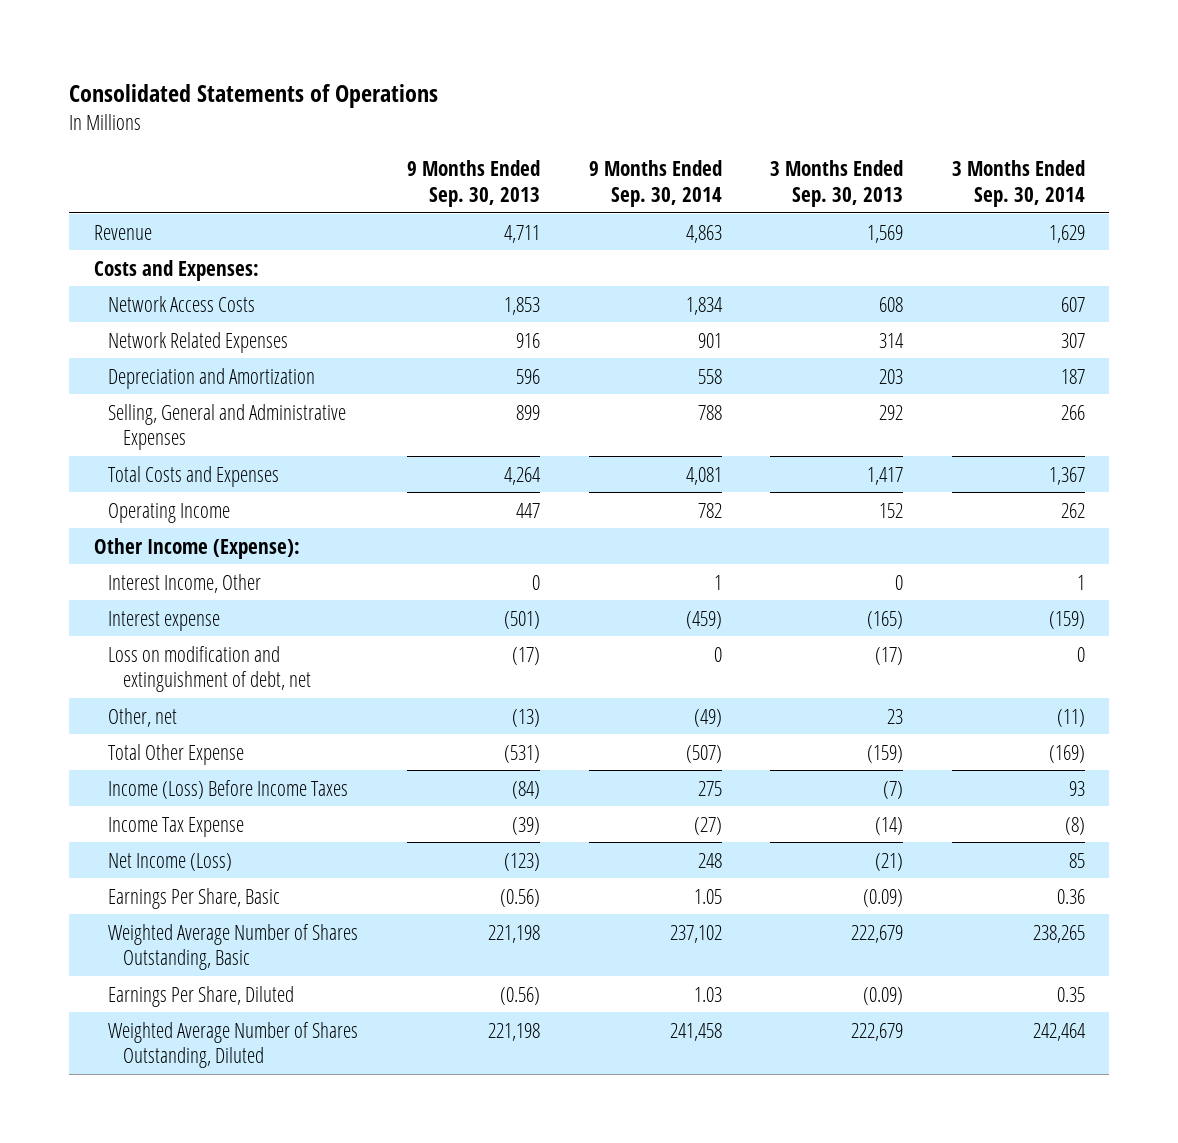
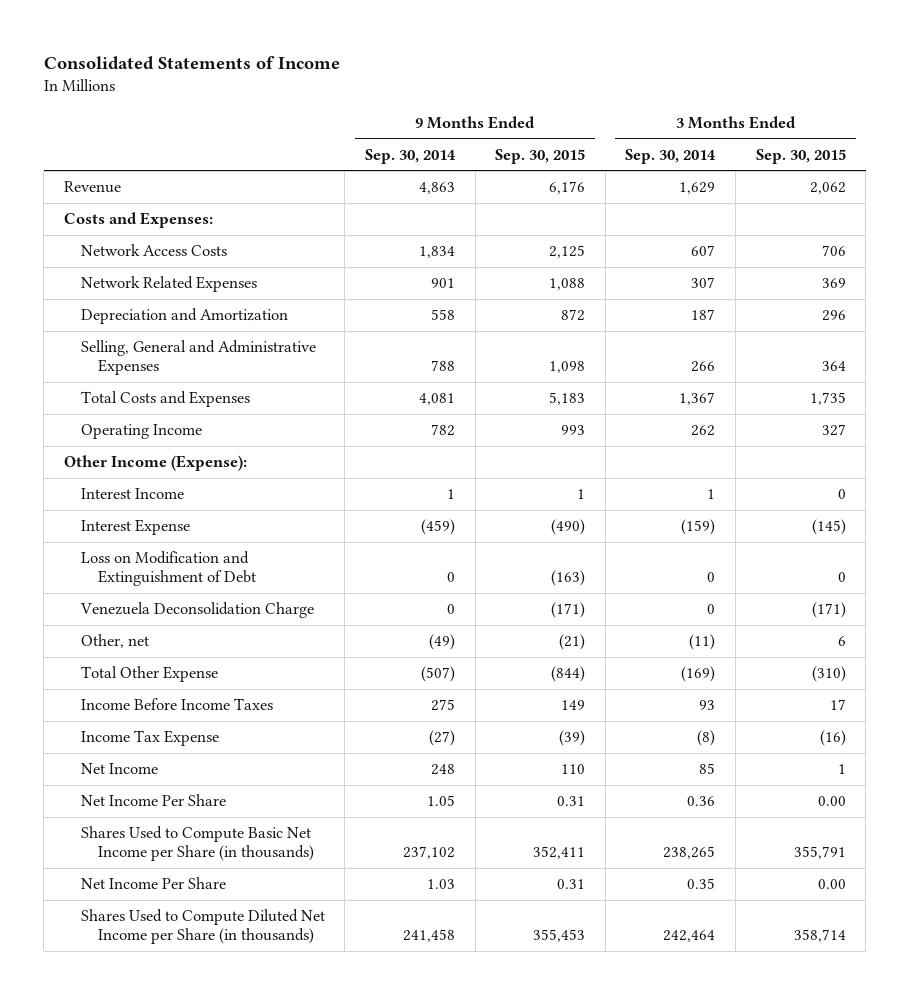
[69,83,439,108] Consolidated Statements of Operations -> [43,55,340,70] Consolidated Statements of Income
[407,160,541,207] 9 Months Ended Sep. 30, 2013 -> none
[770,160,904,207] 3 Months Ended Sep. 30, 2013 -> none
none -> [495,148,586,164] Sep. 30, 2015
none -> [755,148,846,164] Sep. 30, 2015
[108,573,262,593] Interest Income, Other -> [80,488,184,500] Interest Income
[108,610,221,631] Interest expense -> [80,519,190,536] Interest Expense
[108,645,312,693] Loss on modification and extinguishment of debt, net -> [80,551,256,587] Loss on Modification and Extinguishment of Debt
none -> [79,602,314,619] Venezuela Deconsolidation Charge
[108,779,349,799] Income (Loss) Before Income Taxes -> [80,698,273,711] Income Before Income Taxes
[108,852,233,871] Net Income (Loss) -> [80,763,158,775] Net Income
[108,887,281,909] Earnings Per Share, Basic -> [80,794,226,807] Net Income Per Share
[108,923,359,971] Weighted Average Number of Shares Outstanding, Basic -> [80,826,314,862] Shares Used to Compute Basic Net Income per Share (in thousands)
[108,985,295,1007] Earnings Per Share, Diluted -> [80,877,226,890] Net Income Per Share
[108,1021,359,1069] Weighted Average Number of Shares Outstanding, Diluted -> [80,909,325,945] Shares Used to Compute Diluted Net Income per Share (in thousands)

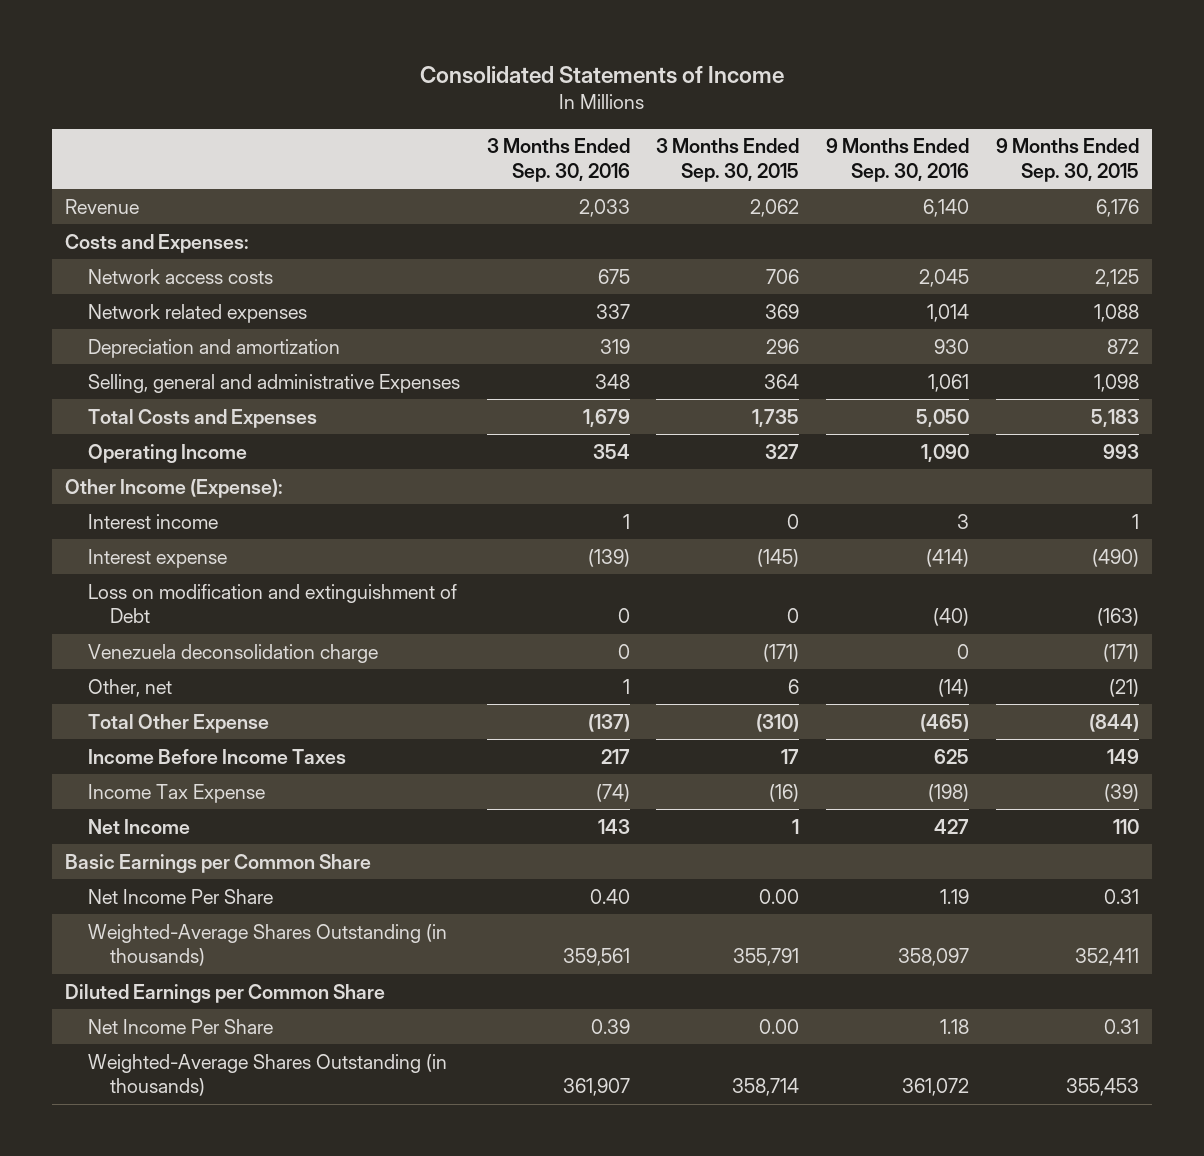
[364,148,456,164] Sep. 30, 2014 -> none
[625,148,717,164] Sep. 30, 2014 -> none
none -> [486,138,630,183] 3 Months Ended Sep. 30, 2016
none -> [826,138,970,183] 9 Months Ended Sep. 30, 2016
[80,244,227,257] Network Access Costs -> [87,268,273,284] Network access costs
[80,276,257,293] Network Related Expenses -> [87,303,307,323] Network related expenses
[80,308,288,325] Depreciation and Amortization -> [87,338,340,358] Depreciation and amortization
[80,340,316,376] Selling, General and Administrative Expenses -> [87,373,460,393] Selling, general and administrative Expenses
[80,488,184,500] Interest Income -> [87,513,218,529] Interest income
[80,519,190,536] Interest Expense -> [87,548,227,568] Interest expense
[80,551,256,587] Loss on Modification and Extinguishment of Debt -> [87,583,457,624] Loss on modification and extinguishment of Debt
[79,602,314,619] Venezuela Deconsolidation Charge -> [87,643,378,663] Venezuela deconsolidation charge
none -> [65,853,372,873] Basic Earnings per Common Share
[80,826,314,862] Shares Used to Compute Basic Net Income per Share (in thousands) -> [87,923,447,967] Weighted-Average Shares Outstanding (in thousands)
none -> [65,983,386,1003] Diluted Earnings per Common Share
[80,909,325,945] Shares Used to Compute Diluted Net Income per Share (in thousands) -> [87,1053,447,1097] Weighted-Average Shares Outstanding (in thousands)

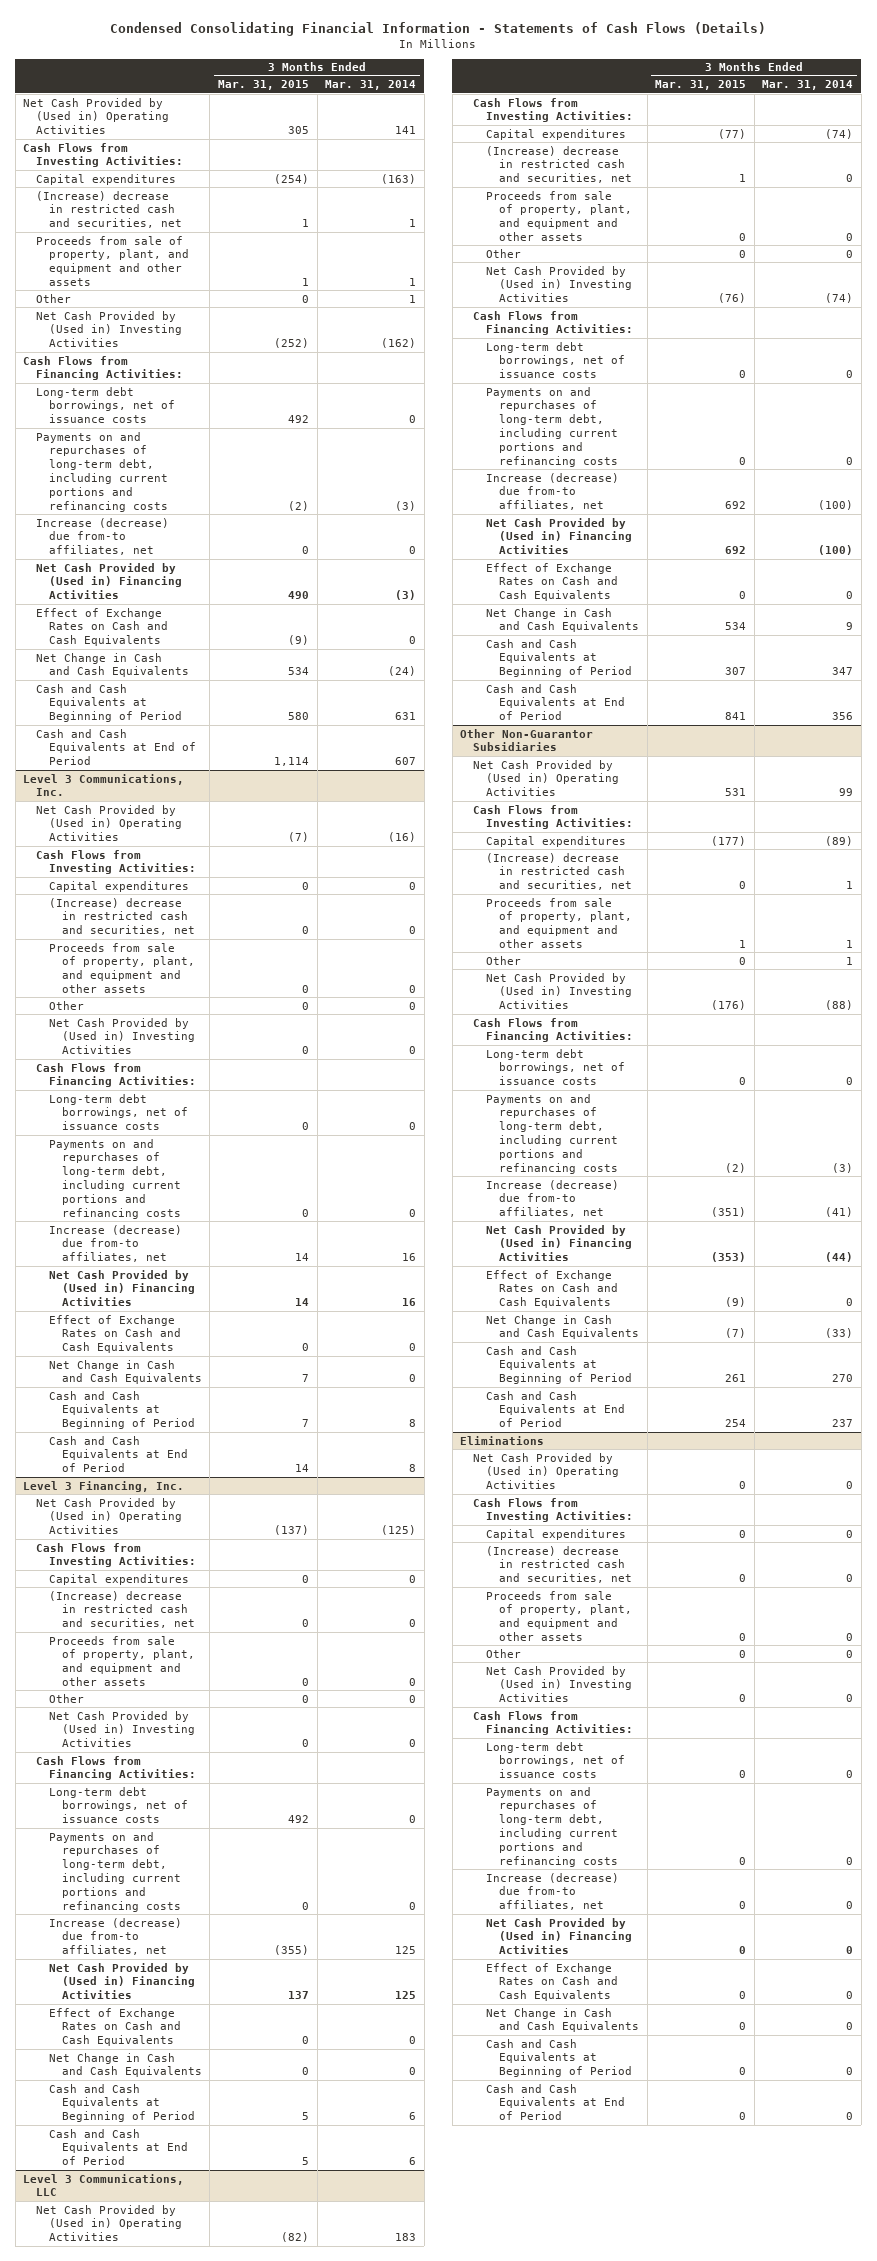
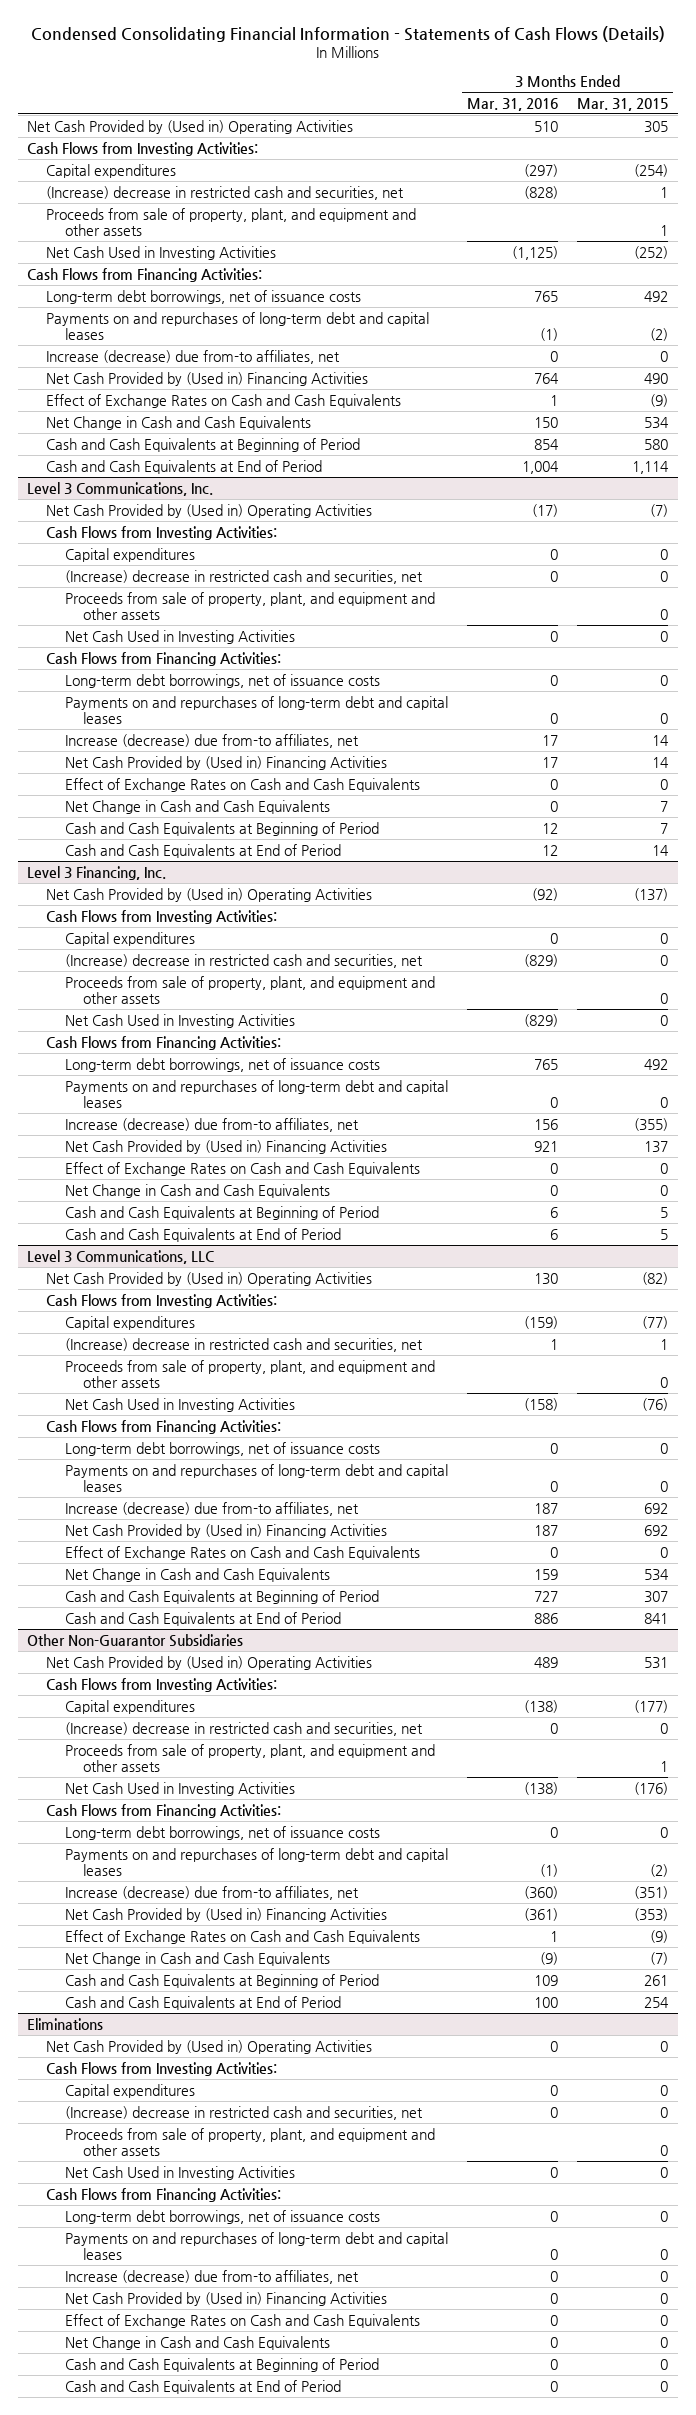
[325,80,417,91] Mar. 31, 2014 -> none
none -> [466,97,558,111] Mar. 31, 2016
[36,293,72,303] Other -> none
[36,310,182,348] Net Cash Provided by (Used in) Investing Activities -> [45,245,276,260] Net Cash Used in Investing Activities
[36,431,168,512] Payments on and repurchases of long-term debt, including current portions and refinancing costs -> [45,311,429,341] Payments on and repurchases of long-term debt and capital leases
[48,1000,84,1010] Other -> none
[48,1017,195,1055] Net Cash Provided by (Used in) Investing Activities -> [64,629,295,644] Net Cash Used in Investing Activities
[48,1138,181,1219] Payments on and repurchases of long-term debt, including current portions and refinancing costs -> [64,695,448,725] Payments on and repurchases of long-term debt and capital leases
[48,1693,84,1703] Other -> none
[48,1710,195,1748] Net Cash Provided by (Used in) Investing Activities -> [64,1013,295,1028] Net Cash Used in Investing Activities
[48,1831,181,1912] Payments on and repurchases of long-term debt, including current portions and refinancing costs -> [64,1079,448,1109] Payments on and repurchases of long-term debt and capital leases
[486,248,522,258] Other -> none
[486,265,633,303] Net Cash Provided by (Used in) Investing Activities -> [64,1397,295,1412] Net Cash Used in Investing Activities
[486,386,619,467] Payments on and repurchases of long-term debt, including current portions and refinancing costs -> [64,1463,448,1493] Payments on and repurchases of long-term debt and capital leases
[486,955,522,965] Other -> none
[486,972,633,1010] Net Cash Provided by (Used in) Investing Activities -> [64,1781,295,1796] Net Cash Used in Investing Activities
[486,1093,619,1174] Payments on and repurchases of long-term debt, including current portions and refinancing costs -> [64,1847,448,1877] Payments on and repurchases of long-term debt and capital leases
[486,1648,522,1658] Other -> none
[486,1665,633,1703] Net Cash Provided by (Used in) Investing Activities -> [64,2165,295,2180] Net Cash Used in Investing Activities
[486,1786,619,1867] Payments on and repurchases of long-term debt, including current portions and refinancing costs -> [64,2231,448,2261] Payments on and repurchases of long-term debt and capital leases

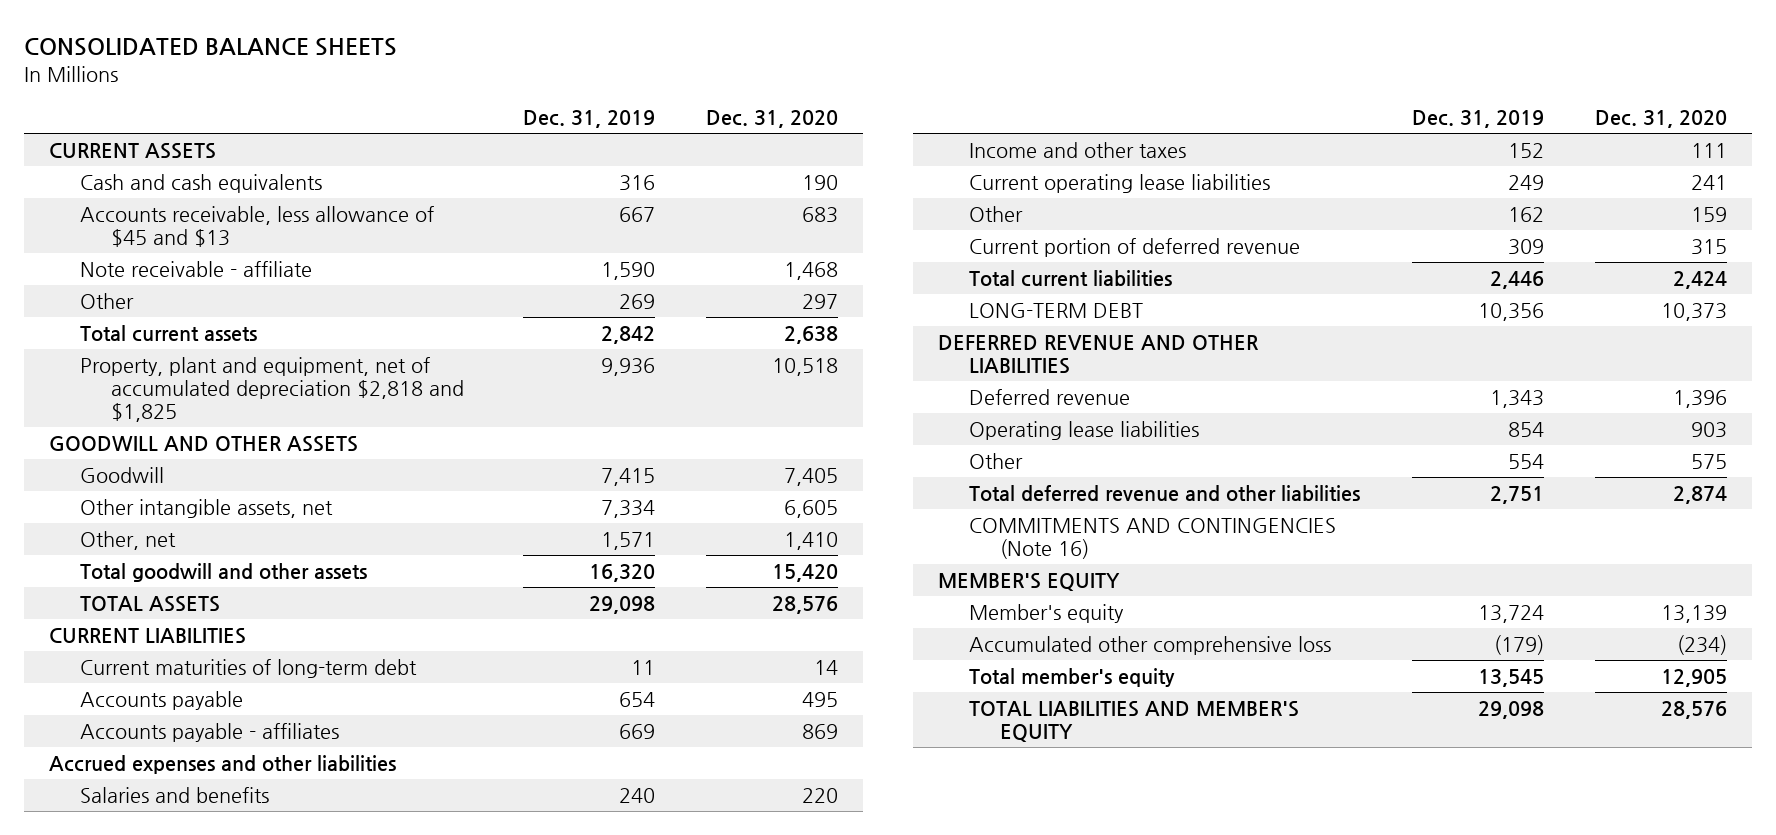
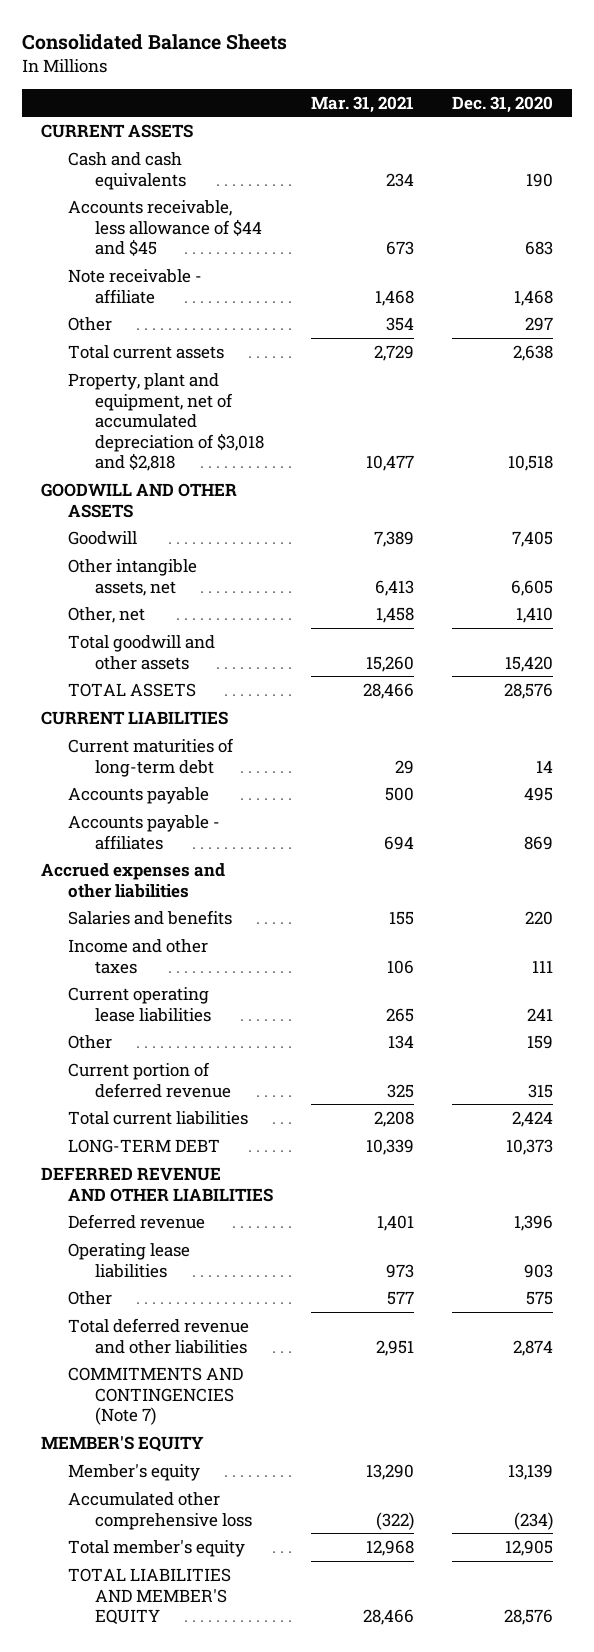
[23,38,397,57] CONSOLIDATED BALANCE SHEETS -> [22,33,288,50] Consolidated Balance Sheets
[522,109,655,128] Dec. 31, 2019 -> none
none -> [311,95,415,113] Mar. 31, 2021
[80,206,435,247] Accounts receivable, less allowance of $45 and $13 -> [68,199,263,257] Accounts receivable, less allowance of $44 and $45
[80,357,465,422] Property, plant and equipment, net of accumulated depreciation $2,818 and $1,825 -> [68,372,265,472] Property, plant and equipment, net of accumulated depreciation of $3,018 and $2,818
[969,518,1337,559] COMMITMENTS AND CONTINGENCIES (Note 16) -> [68,1366,244,1426] COMMITMENTS AND CONTINGENCIES (Note 7)

